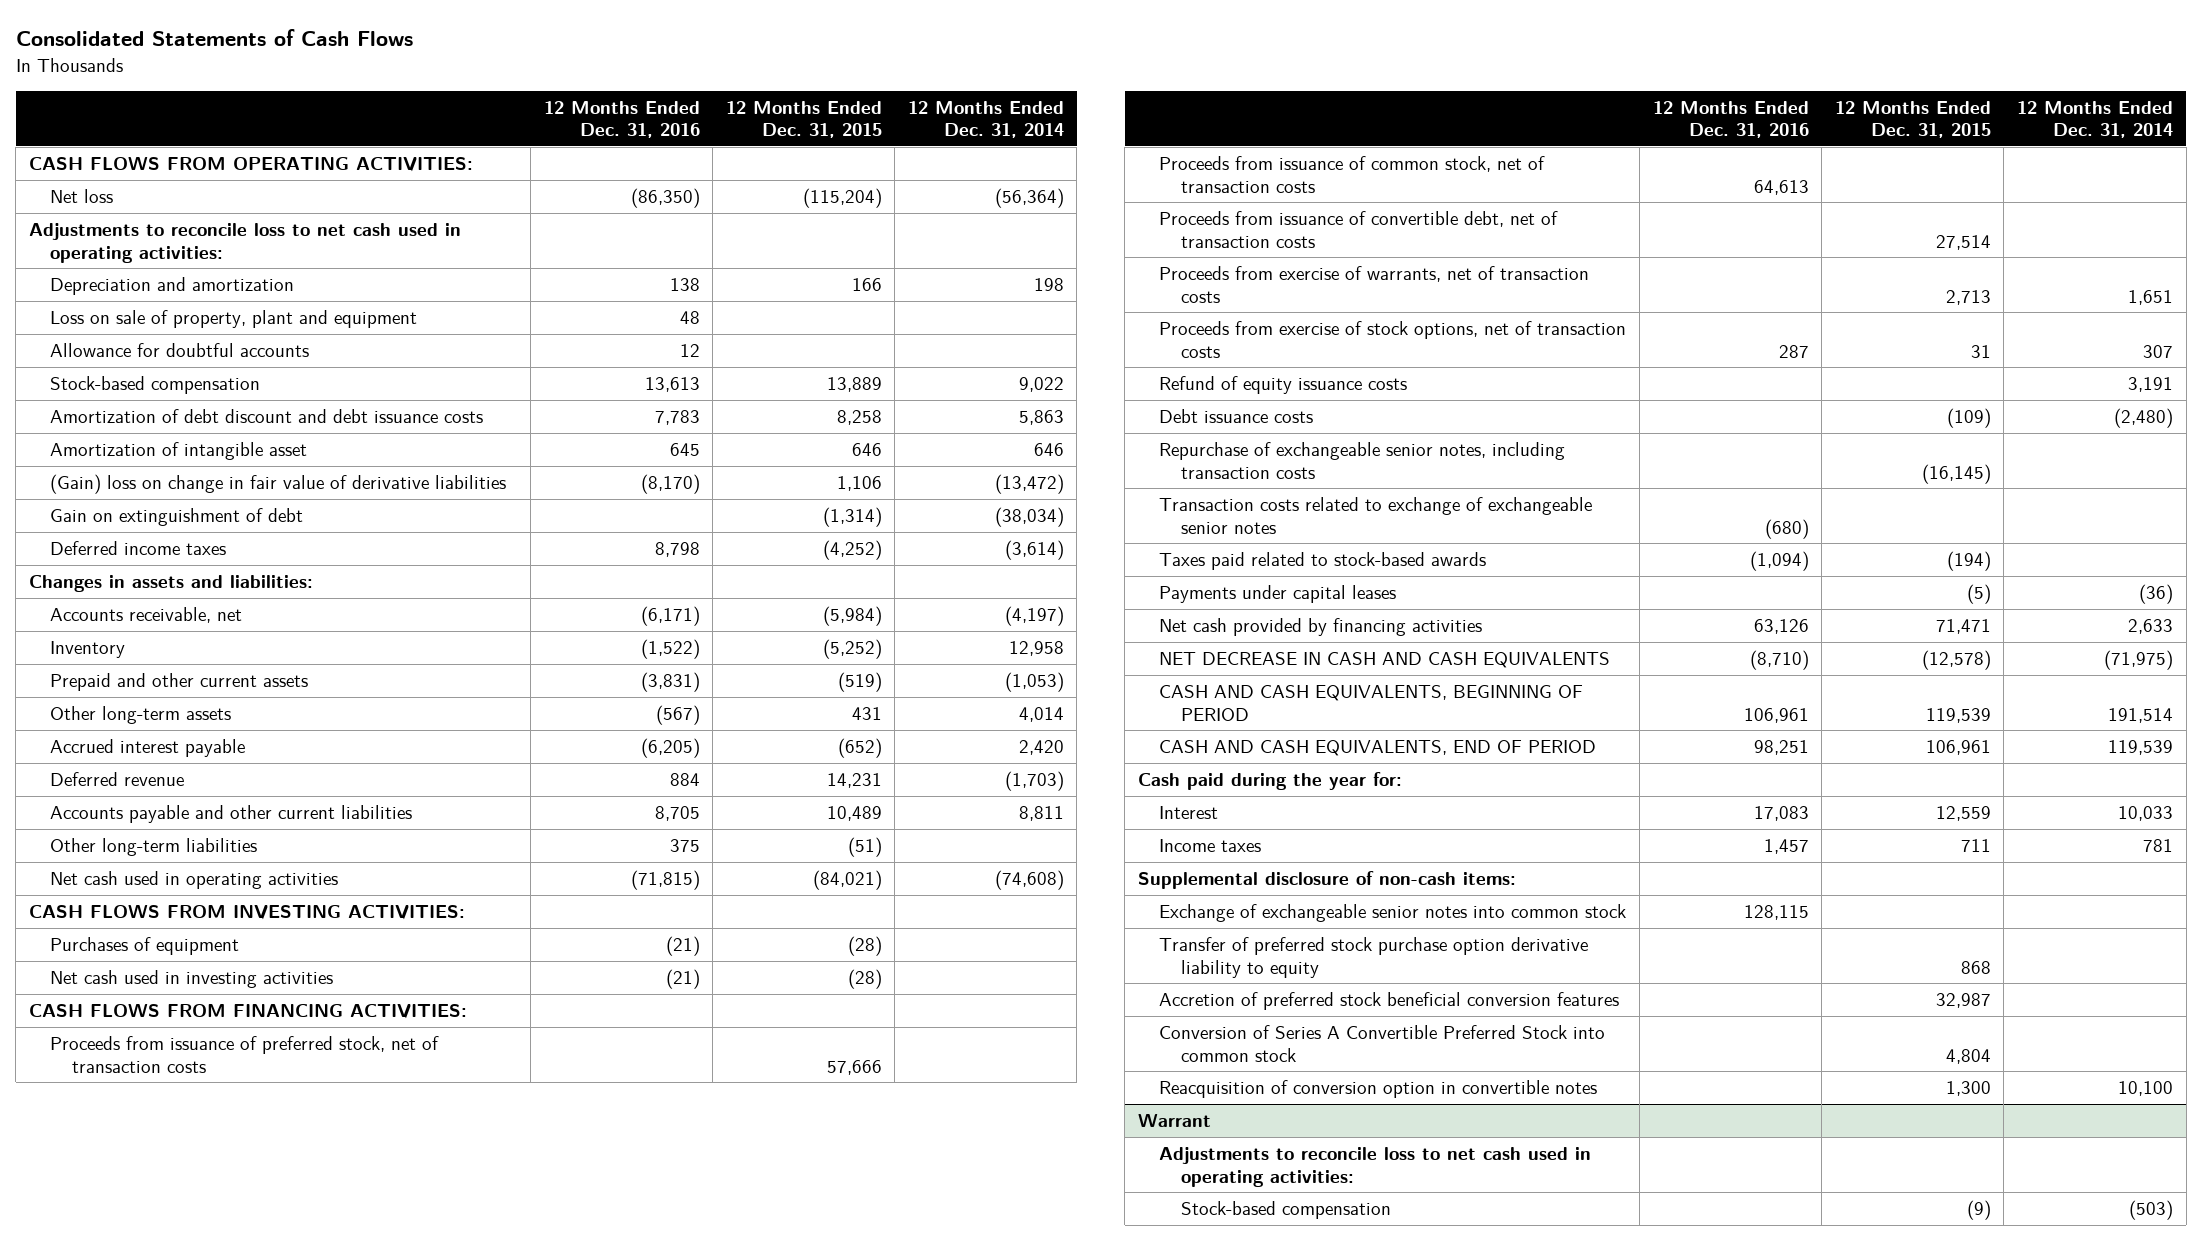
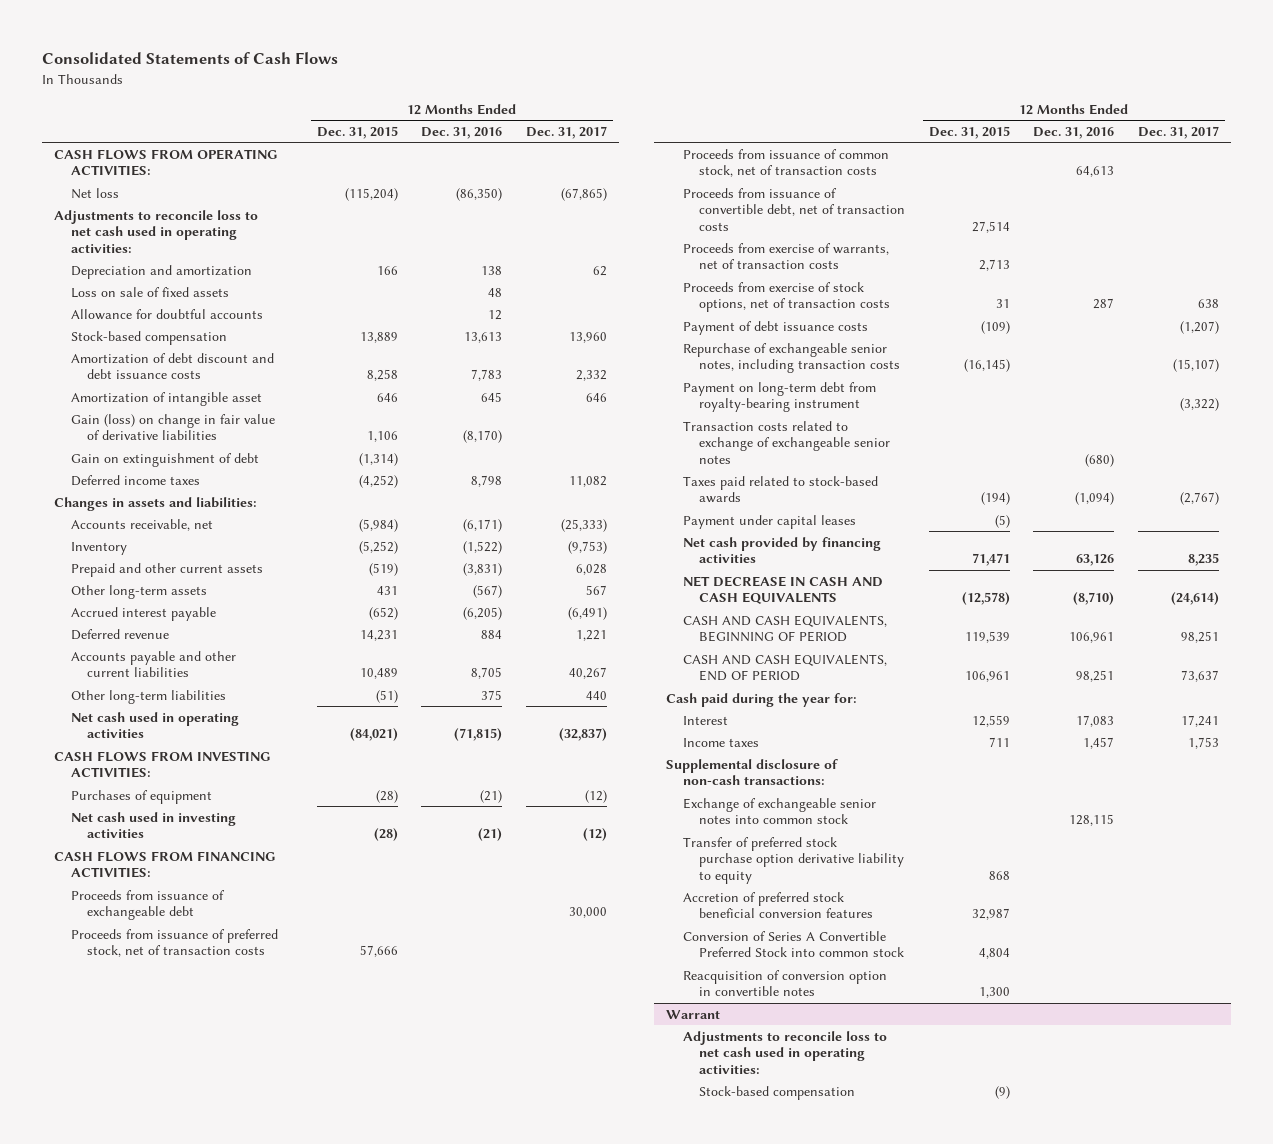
[907,100,1064,139] 12 Months Ended Dec. 31, 2014 -> none
none -> [525,125,607,139] Dec. 31, 2017
[50,309,418,328] Loss on sale of property, plant and equipment -> [70,286,229,298] Loss on sale of fixed assets
[50,473,507,494] (Gain) loss on change in fair value of derivative liabilities -> [70,413,275,441] Gain (loss) on change in fair value of derivative liabilities
none -> [70,889,225,921] Proceeds from issuance of exchangeable debt
[1159,375,1408,394] Refund of equity issuance costs -> none
[1159,408,1314,423] Debt issuance costs -> [682,320,868,335] Payment of debt issuance costs
none -> [682,381,876,413] Payment on long-term debt from royalty-bearing instrument
[1159,584,1397,603] Payments under capital leases -> [682,514,856,529] Payment under capital leases
[1138,870,1517,889] Supplemental disclosure of non-cash items: -> [665,758,838,786] Supplemental disclosure of non-cash transactions:

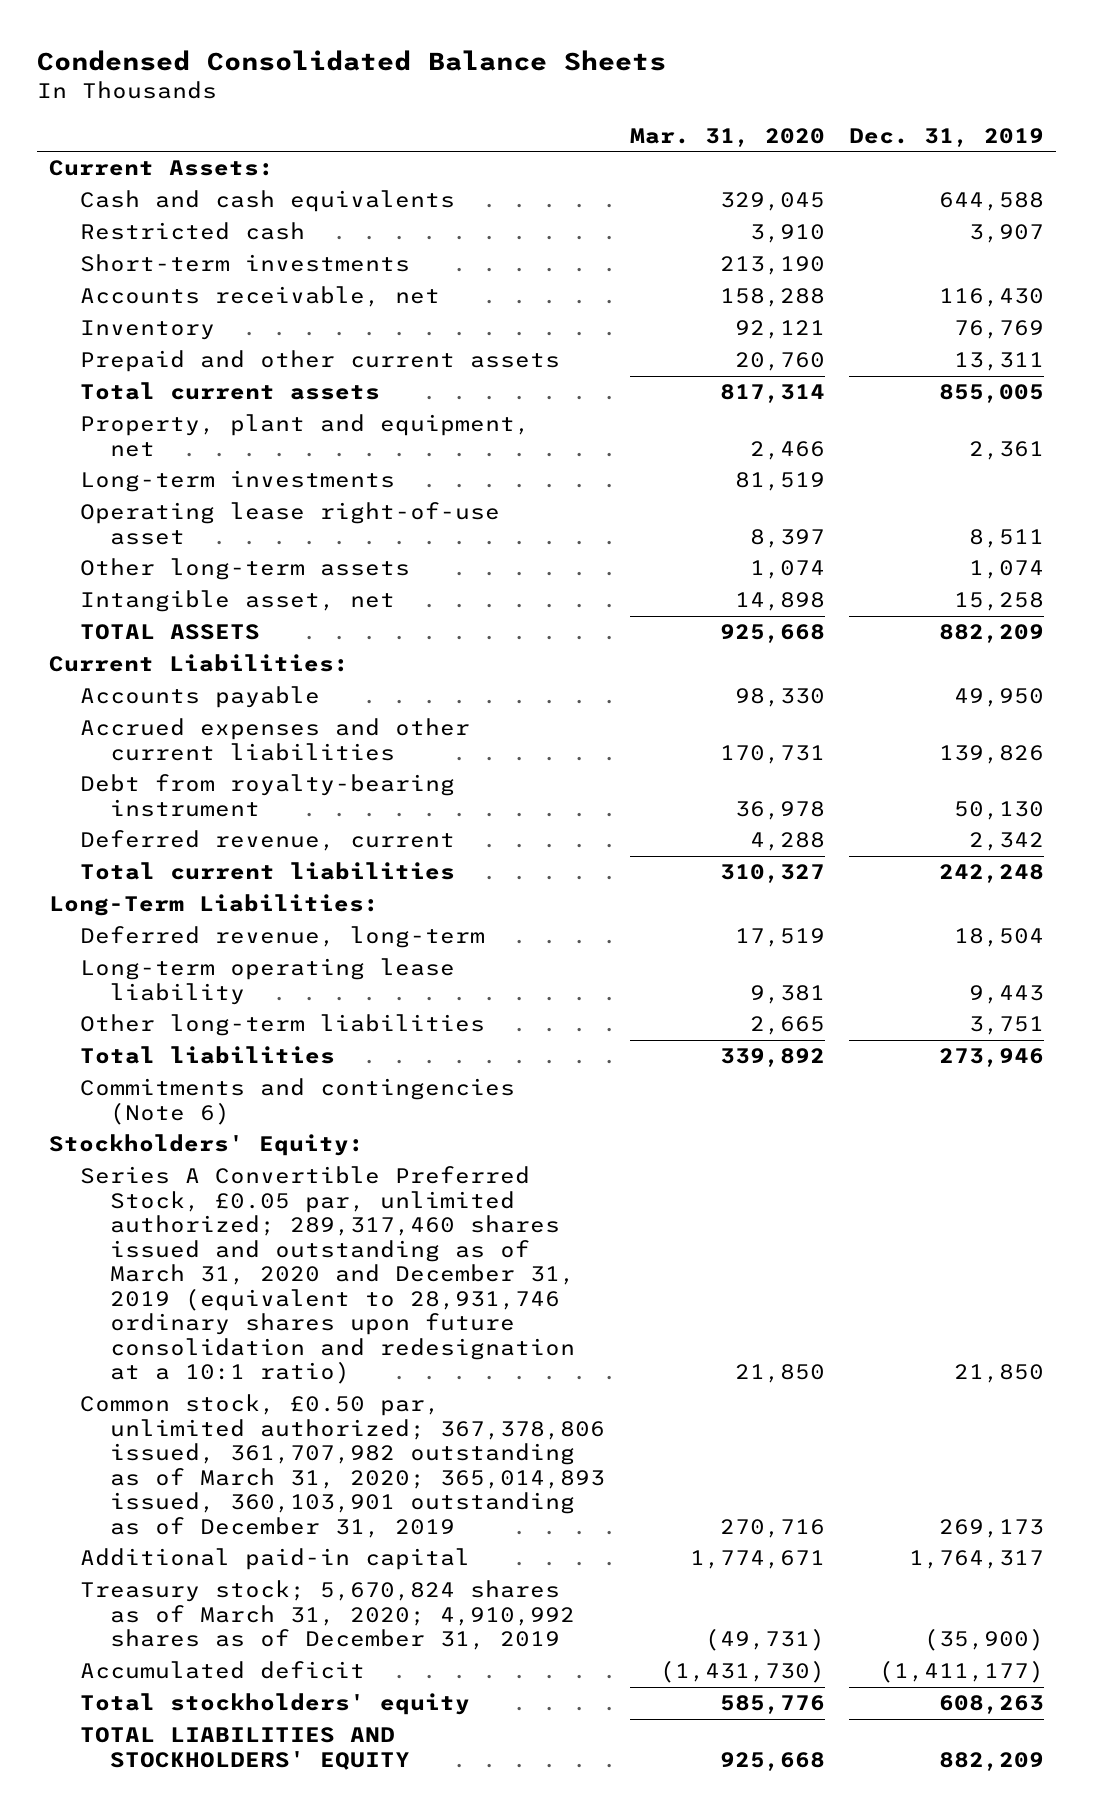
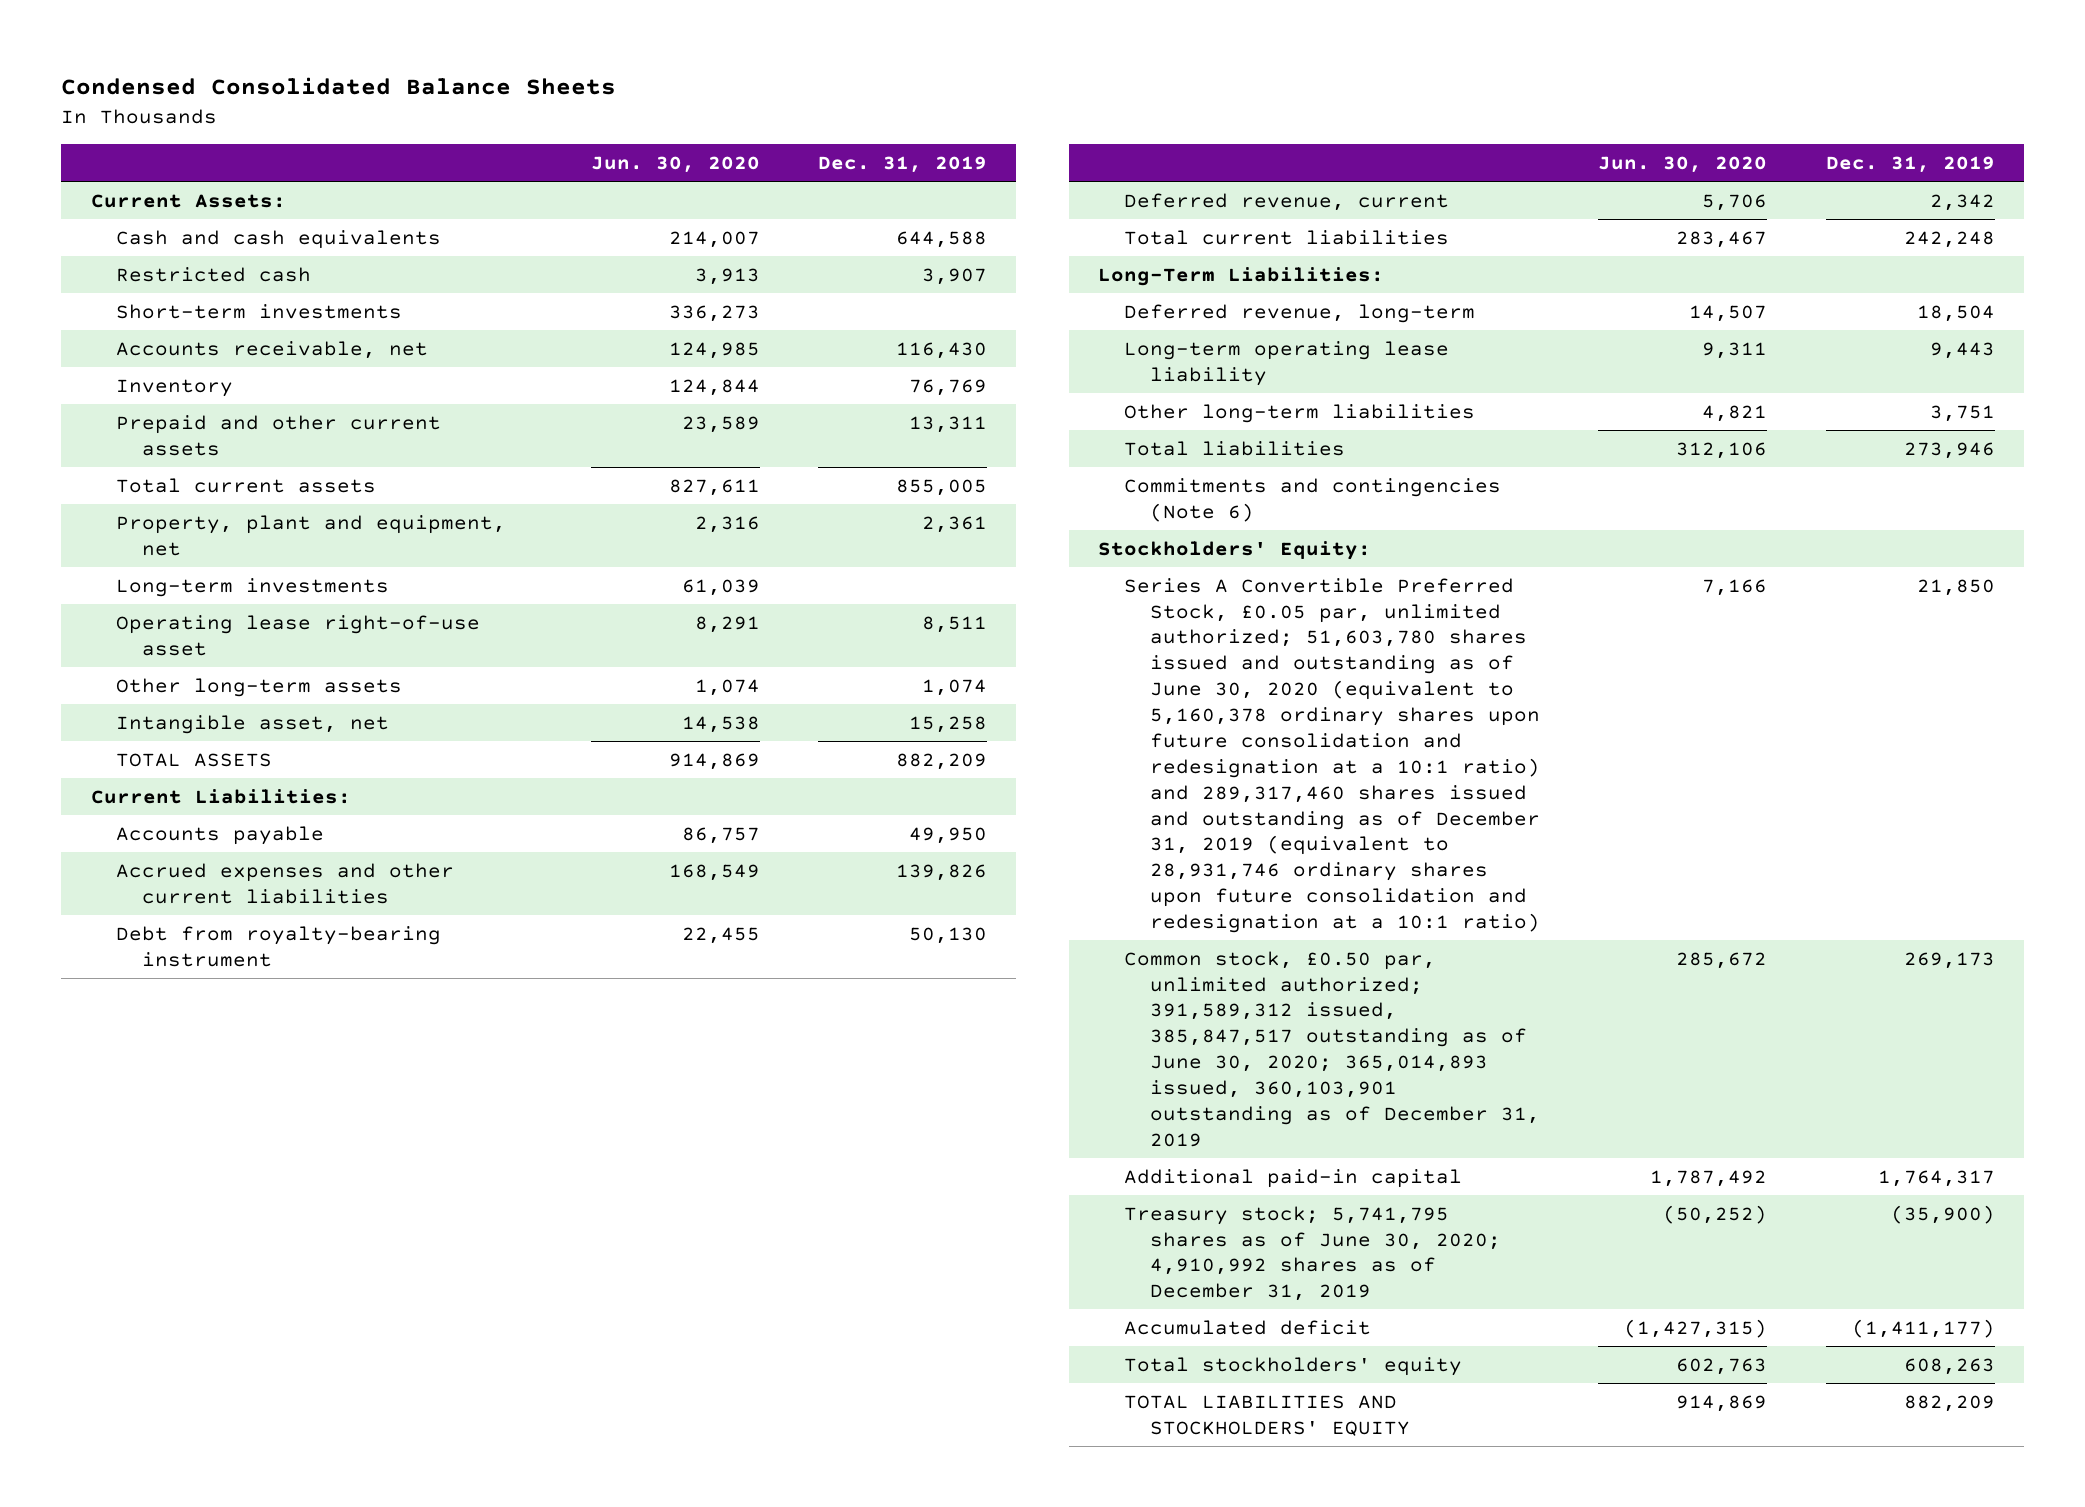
[629,127,825,147] Mar. 31, 2020 -> none
none -> [590,155,760,173] Jun. 30, 2020
[79,1166,576,1385] Series A Convertible Preferred Stock, £0.05 par, unlimited authorized; 289,317,460 shares issued and outstanding as of March 31, 2020 and December 31, 2019 (equivalent to 28,931,746 ordinary shares upon future consolidation and redesignation at a 10:1 ratio) -> [1124,577,1541,934] Series A Convertible Preferred Stock, £0.05 par, unlimited authorized; 51,603,780 shares issued and outstanding as of June 30, 2020 (equivalent to 5,160,378 ordinary shares upon future consolidation and redesignation at a 10:1 ratio) and 289,317,460 shares issued and outstanding as of December 31, 2019 (equivalent to 28,931,746 ordinary shares upon future consolidation and redesignation at a 10:1 ratio)
[79,1394,606,1538] Common stock, £0.50 par, unlimited authorized; 367,378,806 issued, 361,707,982 outstanding as of March 31, 2020; 365,014,893 issued, 360,103,901 outstanding as of December 31, 2019 -> [1124,950,1541,1147] Common stock, £0.50 par, unlimited authorized; 391,589,312 issued, 385,847,517 outstanding as of June 30, 2020; 365,014,893 issued, 360,103,901 outstanding as of December 31, 2019
[79,1580,576,1651] Treasury stock; 5,670,824 shares as of March 31, 2020; 4,910,992 shares as of December 31, 2019 -> [1124,1205,1502,1302] Treasury stock; 5,741,795 shares as of June 30, 2020; 4,910,992 shares as of December 31, 2019

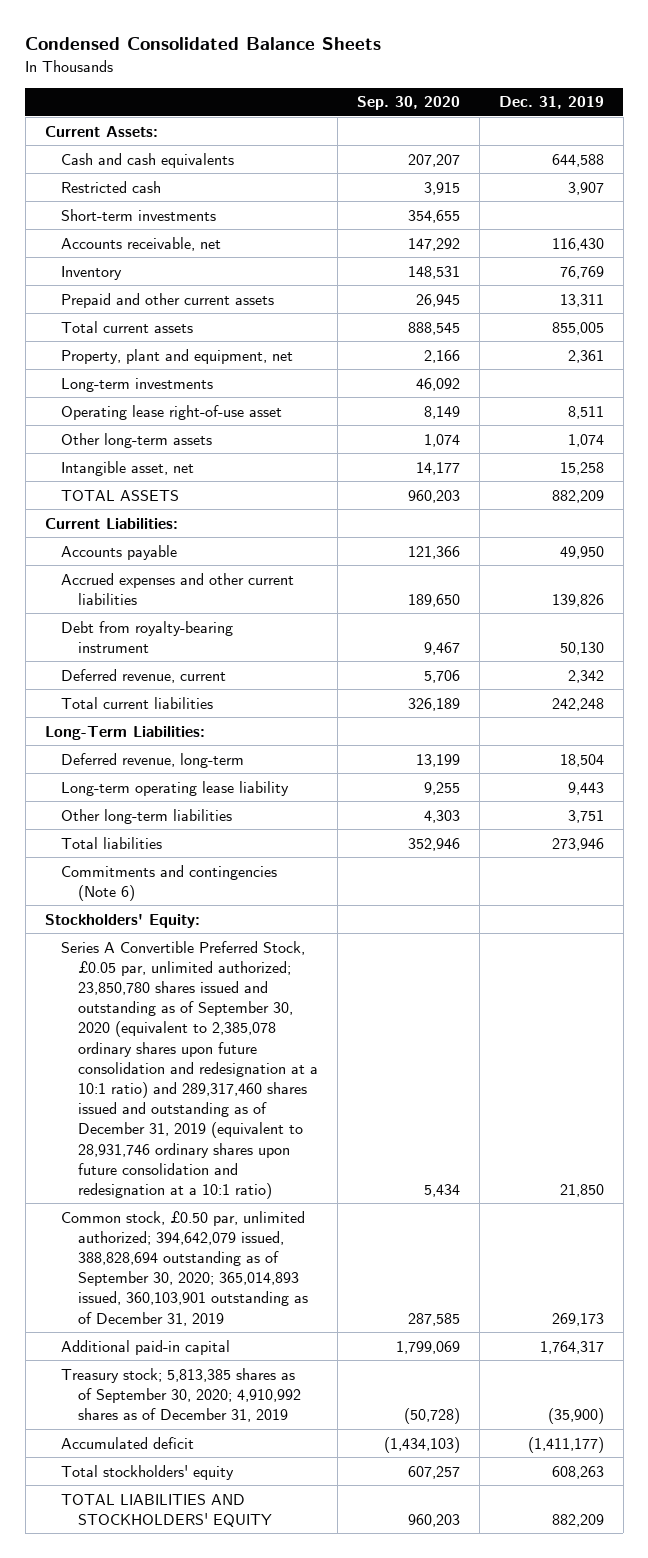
[590,155,760,173] Jun. 30, 2020 -> none
none -> [356,96,460,111] Sep. 30, 2020
[1124,577,1541,934] Series A Convertible Preferred Stock, £0.05 par, unlimited authorized; 51,603,780 shares issued and outstanding as of June 30, 2020 (equivalent to 5,160,378 ordinary shares upon future consolidation and redesignation at a 10:1 ratio) and 289,317,460 shares issued and outstanding as of December 31, 2019 (equivalent to 28,931,746 ordinary shares upon future consolidation and redesignation at a 10:1 ratio) -> [61,940,318,1199] Series A Convertible Preferred Stock, £0.05 par, unlimited authorized; 23,850,780 shares issued and outstanding as of September 30, 2020 (equivalent to 2,385,078 ordinary shares upon future consolidation and redesignation at a 10:1 ratio) and 289,317,460 shares issued and outstanding as of December 31, 2019 (equivalent to 28,931,746 ordinary shares upon future consolidation and redesignation at a 10:1 ratio)
[1124,950,1541,1147] Common stock, £0.50 par, unlimited authorized; 391,589,312 issued, 385,847,517 outstanding as of June 30, 2020; 365,014,893 issued, 360,103,901 outstanding as of December 31, 2019 -> [61,1210,308,1326] Common stock, £0.50 par, unlimited authorized; 394,642,079 issued, 388,828,694 outstanding as of September 30, 2020; 365,014,893 issued, 360,103,901 outstanding as of December 31, 2019
[1124,1205,1502,1302] Treasury stock; 5,741,795 shares as of June 30, 2020; 4,910,992 shares as of December 31, 2019 -> [61,1367,301,1423] Treasury stock; 5,813,385 shares as of September 30, 2020; 4,910,992 shares as of December 31, 2019

